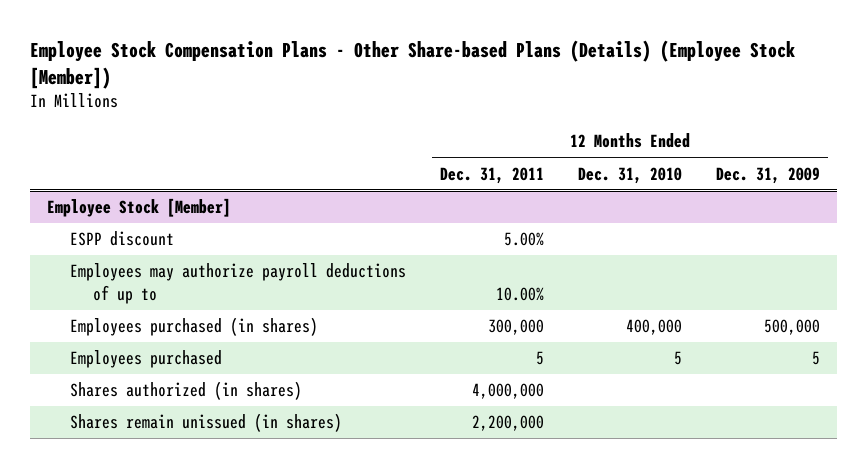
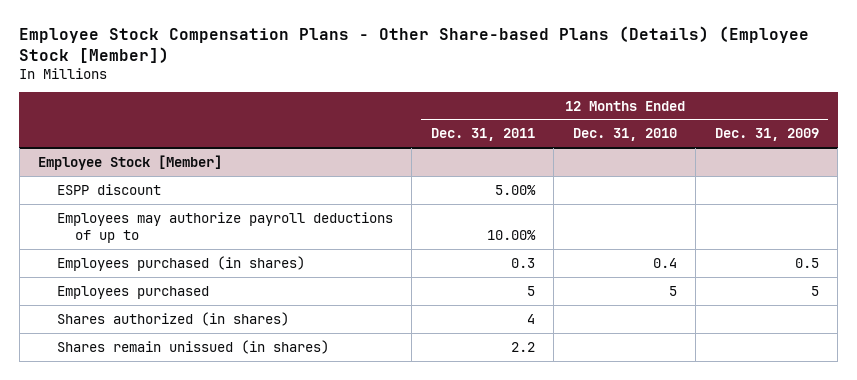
[488,319,545,336] 300,000 -> [510,257,535,268] 0.3
[625,319,682,336] 400,000 -> [652,257,677,268] 0.4
[763,319,820,336] 500,000 -> [794,257,819,268] 0.5
[472,383,545,400] 4,000,000 -> [526,313,535,324] 4
[472,415,545,432] 2,200,000 -> [510,341,535,352] 2.2

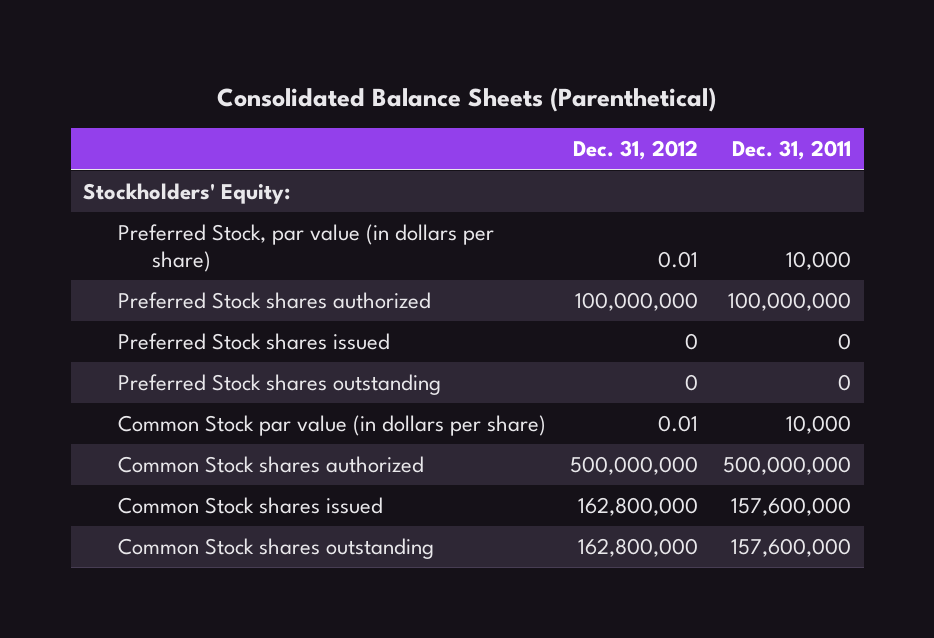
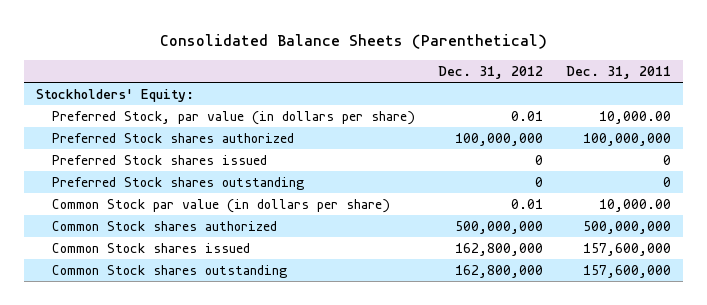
[786,250,852,270] 10,000 -> [599,110,672,124] 10,000.00
[786,415,852,435] 10,000 -> [599,198,672,212] 10,000.00

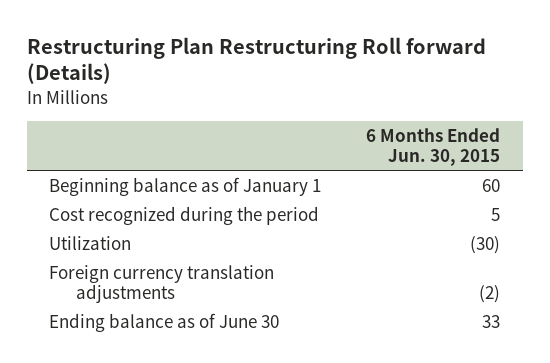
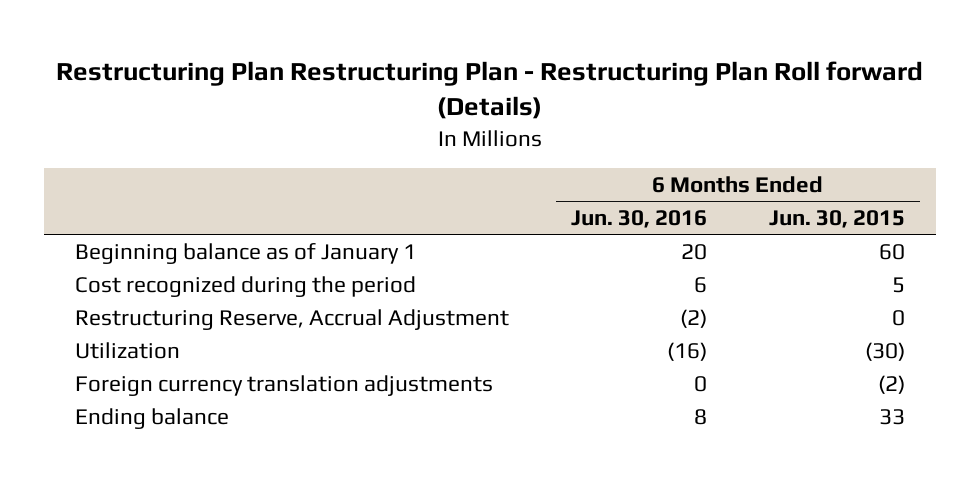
[26,36,486,85] Restructuring Plan Restructuring Roll forward (Details) -> [56,60,924,120] Restructuring Plan Restructuring Plan - Restructuring Plan Roll forward (Details)
none -> [571,210,708,229] Jun. 30, 2016
none -> [75,308,510,330] Restructuring Reserve, Accrual Adjustment
[49,312,280,332] Ending balance as of June 30 -> [75,407,230,429] Ending balance

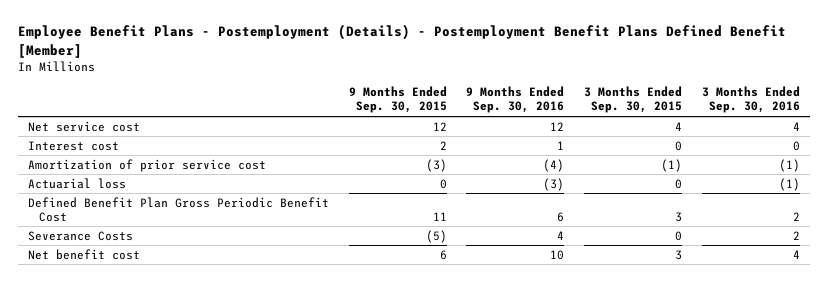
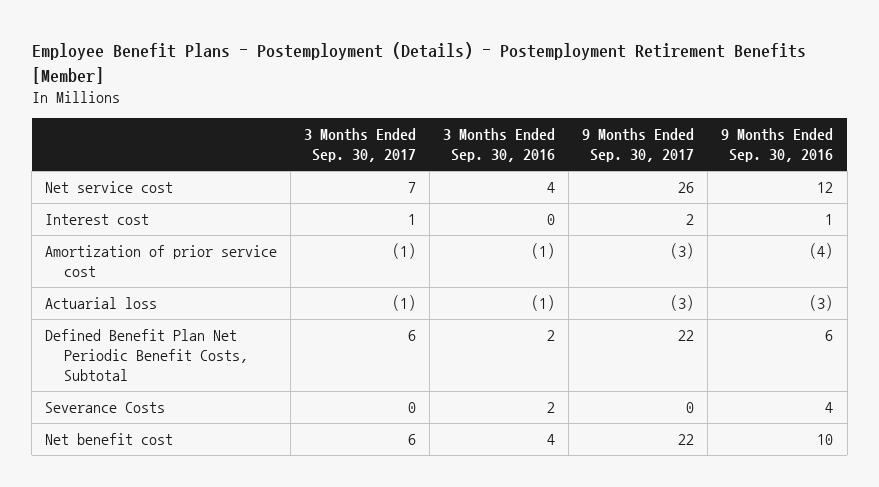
[17,24,786,58] Employee Benefit Plans - Postemployment (Details) - Postemployment Benefit Plans Defined Benefit [Member] -> [31,42,806,84] Employee Benefit Plans - Postemployment (Details) - Postemployment Retirement Benefits [Member]
[348,86,447,114] 9 Months Ended Sep. 30, 2015 -> none
[584,86,683,114] 3 Months Ended Sep. 30, 2015 -> none
none -> [304,128,417,163] 3 Months Ended Sep. 30, 2017
none -> [582,128,695,163] 9 Months Ended Sep. 30, 2017
[27,196,329,222] Defined Benefit Plan Gross Periodic Benefit Cost -> [45,329,249,381] Defined Benefit Plan Net Periodic Benefit Costs, Subtotal

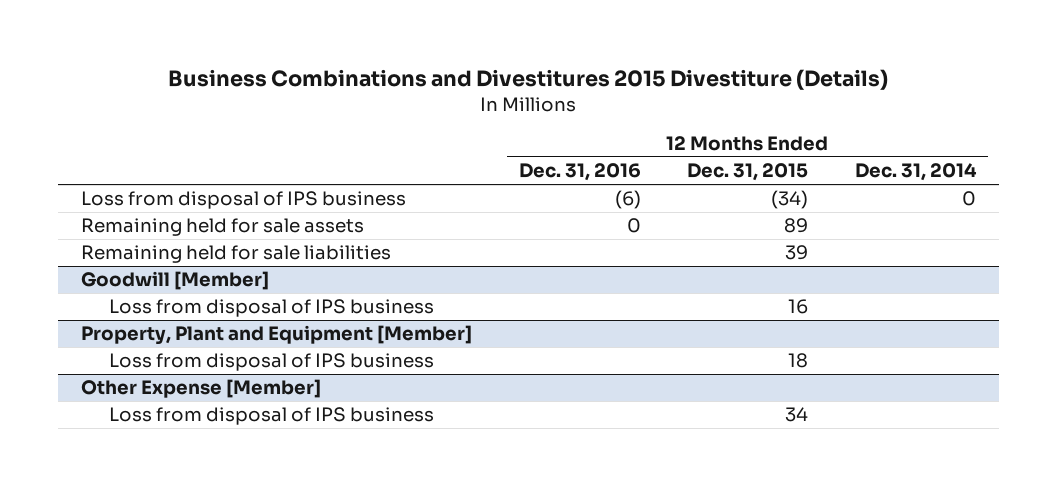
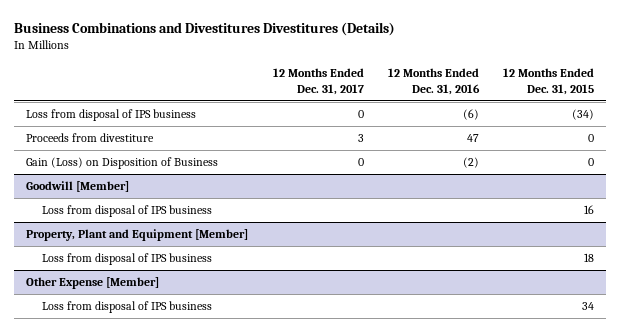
[168,69,889,91] Business Combinations and Divestitures 2015 Divestiture (Details) -> [14,21,396,36] Business Combinations and Divestitures Divestitures (Details)
[855,163,978,182] Dec. 31, 2014 -> none
none -> [272,68,364,95] 12 Months Ended Dec. 31, 2017
[80,218,364,237] Remaining held for sale assets -> none
[80,245,391,264] Remaining held for sale liabilities -> none
none -> [26,133,155,143] Proceeds from divestiture
none -> [26,157,219,170] Gain (Loss) on Disposition of Business

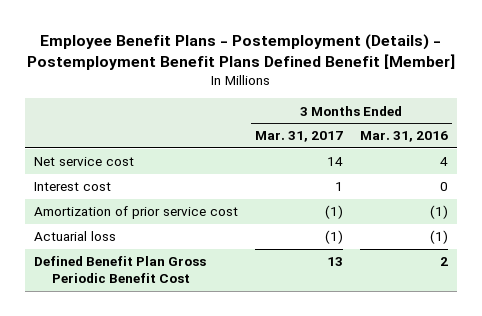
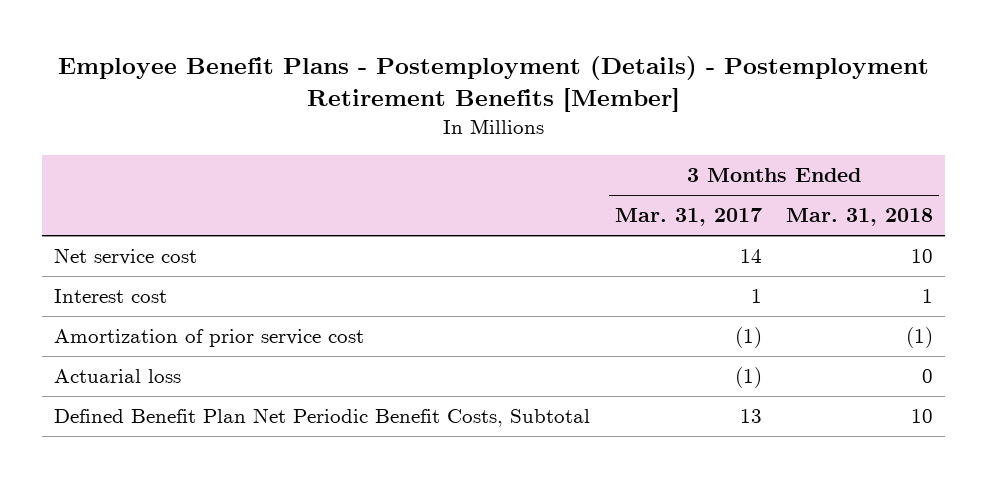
[26,33,455,70] Employee Benefit Plans - Postemployment (Details) - Postemployment Benefit Plans Defined Benefit [Member] -> [57,56,929,113] Employee Benefit Plans - Postemployment (Details) - Postemployment Retirement Benefits [Member]
[360,131,449,143] Mar. 31, 2016 -> none
none -> [786,208,934,227] Mar. 31, 2018
[33,256,206,284] Defined Benefit Plan Gross Periodic Benefit Cost -> [54,408,591,428] Defined Benefit Plan Net Periodic Benefit Costs, Subtotal

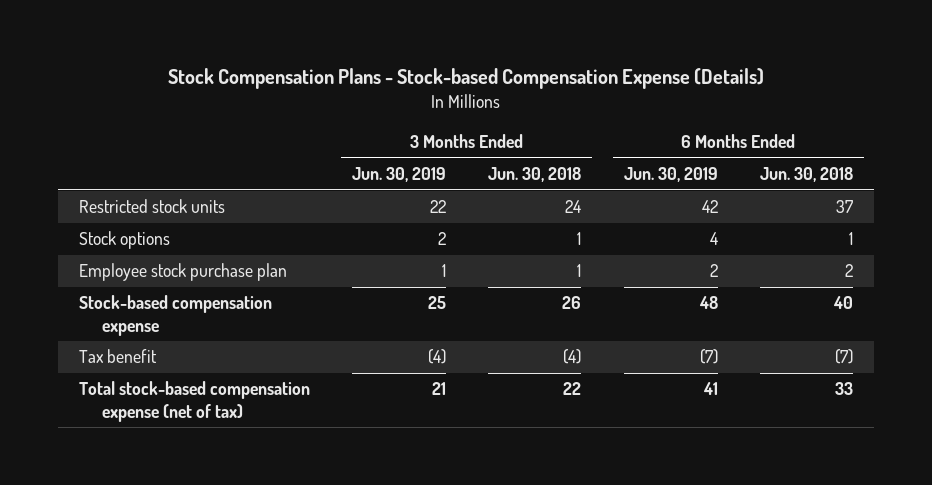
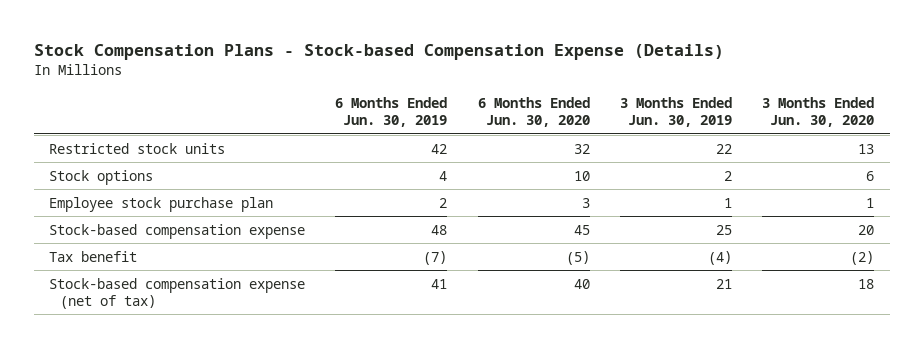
[488,166,582,182] Jun. 30, 2018 -> none
[760,166,854,182] Jun. 30, 2018 -> none
none -> [477,96,590,128] 6 Months Ended Jun. 30, 2020
none -> [762,96,875,128] 3 Months Ended Jun. 30, 2020
[78,381,310,422] Total stock-based compensation expense (net of tax) -> [49,277,306,309] Stock-based compensation expense (net of tax)

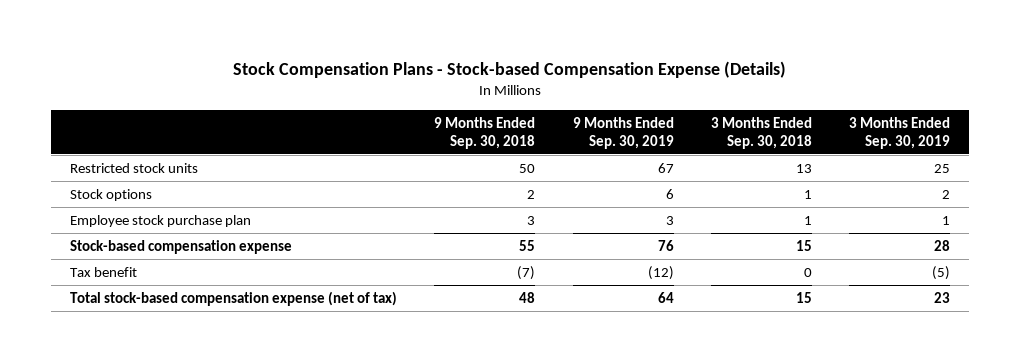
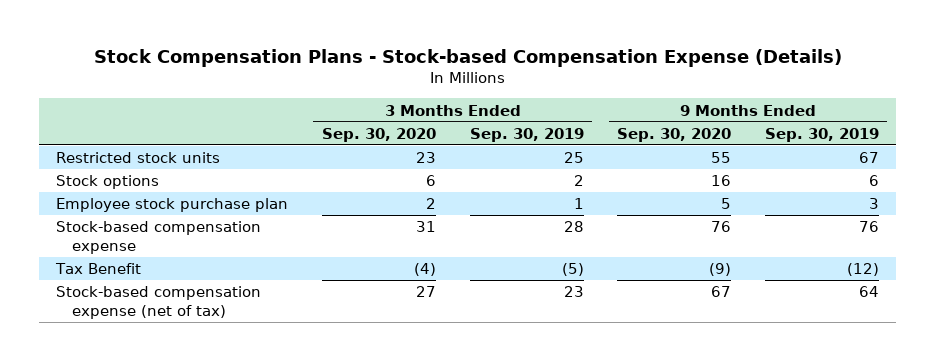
[434,117,536,149] 9 Months Ended Sep. 30, 2018 -> none
[710,117,812,149] 3 Months Ended Sep. 30, 2018 -> none
none -> [321,127,436,142] Sep. 30, 2020
none -> [617,127,732,142] Sep. 30, 2020
[69,266,137,277] Tax benefit -> [55,263,142,275] Tax Benefit
[69,290,397,306] Total stock-based compensation expense (net of tax) -> [56,286,262,319] Stock-based compensation expense (net of tax)

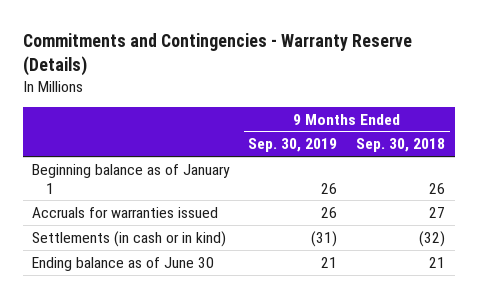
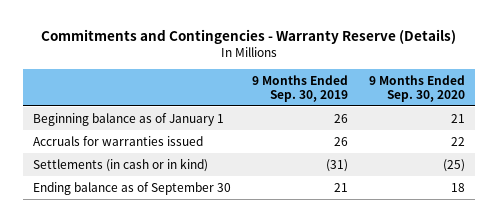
[356,138,446,153] Sep. 30, 2018 -> none
none -> [368,74,465,102] 9 Months Ended Sep. 30, 2020
[32,256,215,271] Ending balance as of June 30 -> [33,181,232,195] Ending balance as of September 30

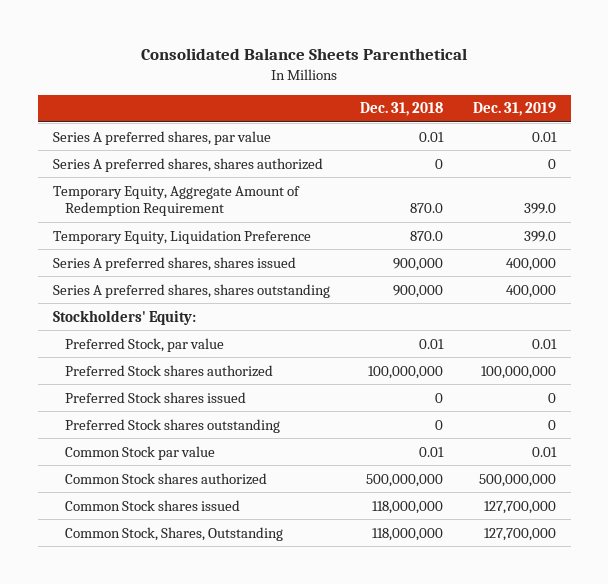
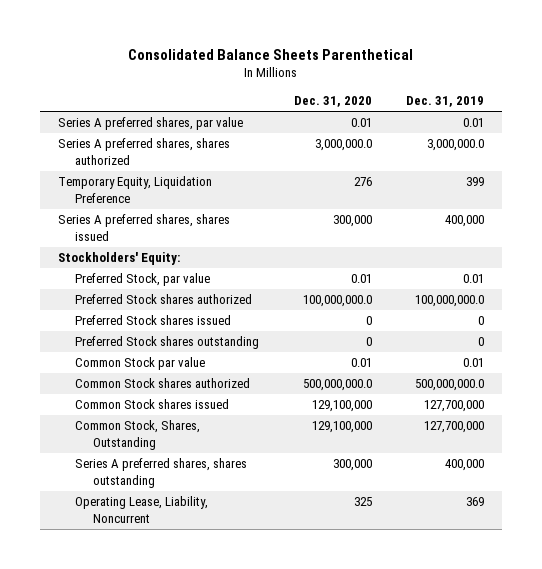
[359,102,443,117] Dec. 31, 2018 -> none
none -> [293,96,372,108] Dec. 31, 2020
[52,185,300,217] Temporary Equity, Aggregate Amount of Redemption Requirement -> none
[547,158,556,169] 0 -> [427,139,485,152] 3,000,000.0
[523,230,556,242] 399.0 -> [466,177,485,187] 399
[480,365,556,379] 100,000,000 -> [415,295,485,308] 100,000,000.0
[478,473,556,487] 500,000,000 -> [415,379,485,392] 500,000,000.0
[52,283,330,298] Series A preferred shares, shares outstanding -> [75,458,248,488] Series A preferred shares, shares outstanding
none -> [75,496,209,523] Operating Lease, Liability, Noncurrent

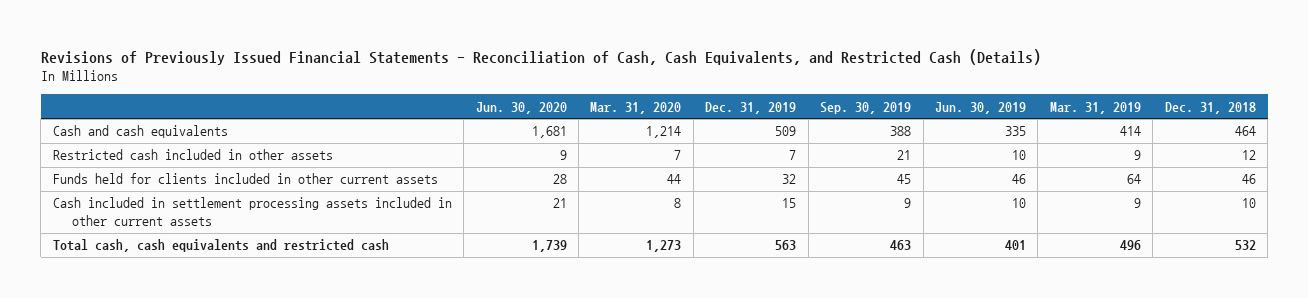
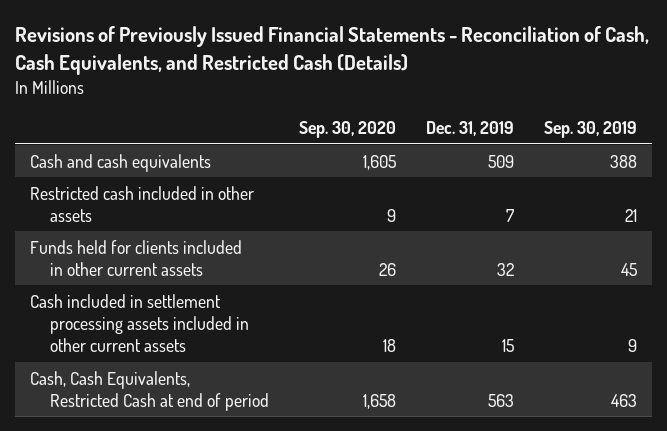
[475,101,567,114] Jun. 30, 2020 -> none
[590,101,682,114] Mar. 31, 2020 -> none
[934,101,1026,114] Jun. 30, 2019 -> none
[1049,101,1141,114] Mar. 31, 2019 -> none
[1164,101,1256,114] Dec. 31, 2018 -> none
none -> [298,121,396,139] Sep. 30, 2020
[52,239,389,253] Total cash, cash equivalents and restricted cash -> [30,370,269,411] Cash, Cash Equivalents, Restricted Cash at end of period

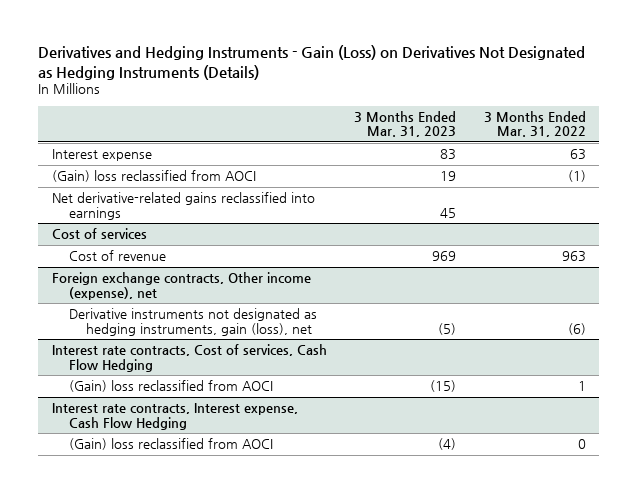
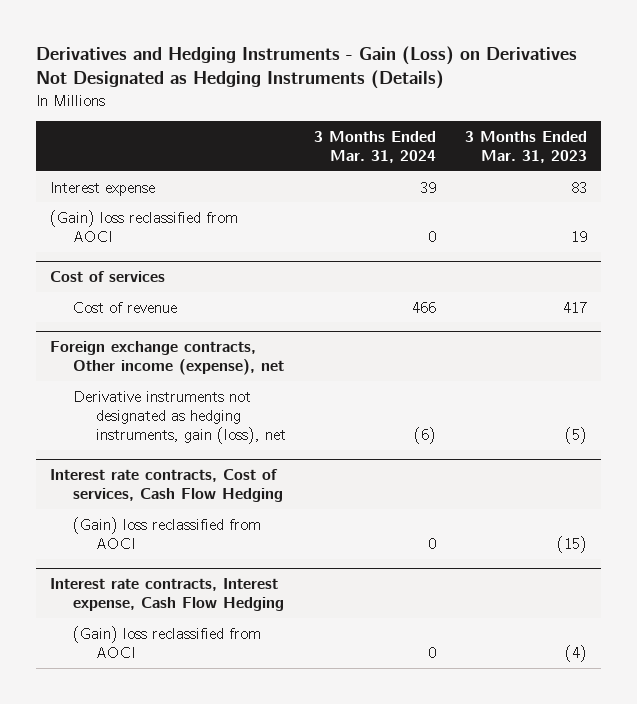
[483,110,586,138] 3 Months Ended Mar. 31, 2022 -> none
none -> [314,130,437,163] 3 Months Ended Mar. 31, 2024
[51,192,315,220] Net derivative-related gains reclassified into earnings -> none
[432,251,457,262] 969 -> [562,301,587,313] 417

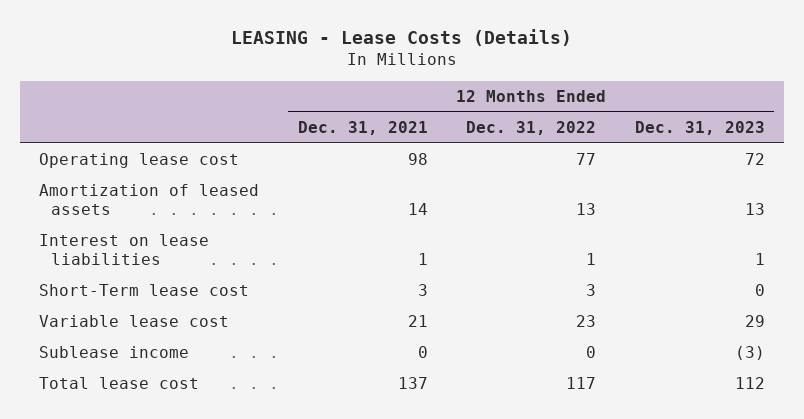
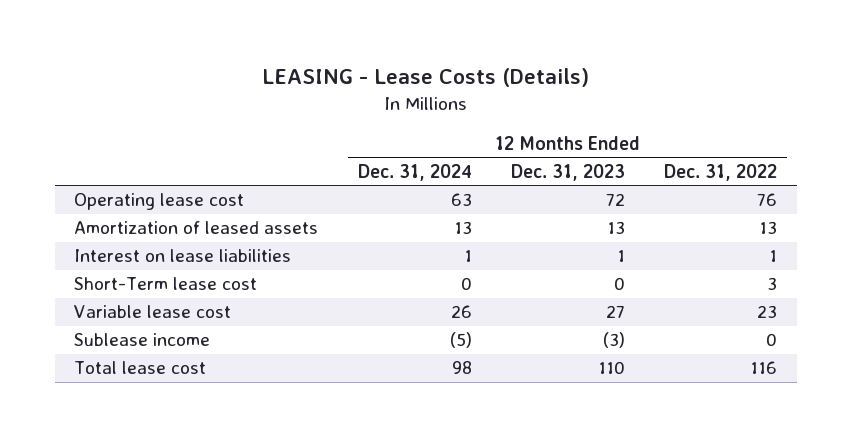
[297,121,428,136] Dec. 31, 2021 -> none
none -> [357,163,472,181] Dec. 31, 2024
[576,153,597,166] 77 -> [757,193,778,207] 76
[744,315,765,328] 29 -> [606,305,626,319] 27
[566,377,597,390] 117 -> [750,361,778,375] 116
[734,377,765,390] 112 -> [598,361,626,375] 110

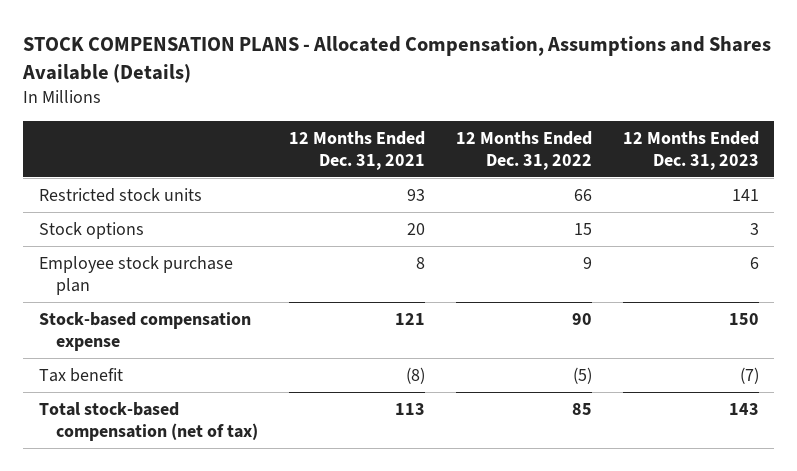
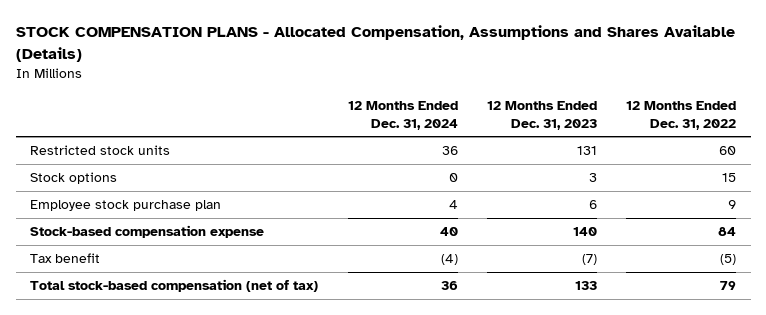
[289,130,426,170] 12 Months Ended Dec. 31, 2021 -> none
none -> [347,100,458,130] 12 Months Ended Dec. 31, 2024
[573,189,592,202] 66 -> [719,146,737,156] 60
[731,189,759,202] 141 -> [576,146,597,156] 131
[571,313,592,326] 90 -> [718,227,737,237] 84
[728,313,759,326] 150 -> [572,227,597,237] 140
[571,403,592,416] 85 -> [720,281,737,291] 79
[728,403,759,416] 143 -> [574,281,597,291] 133

